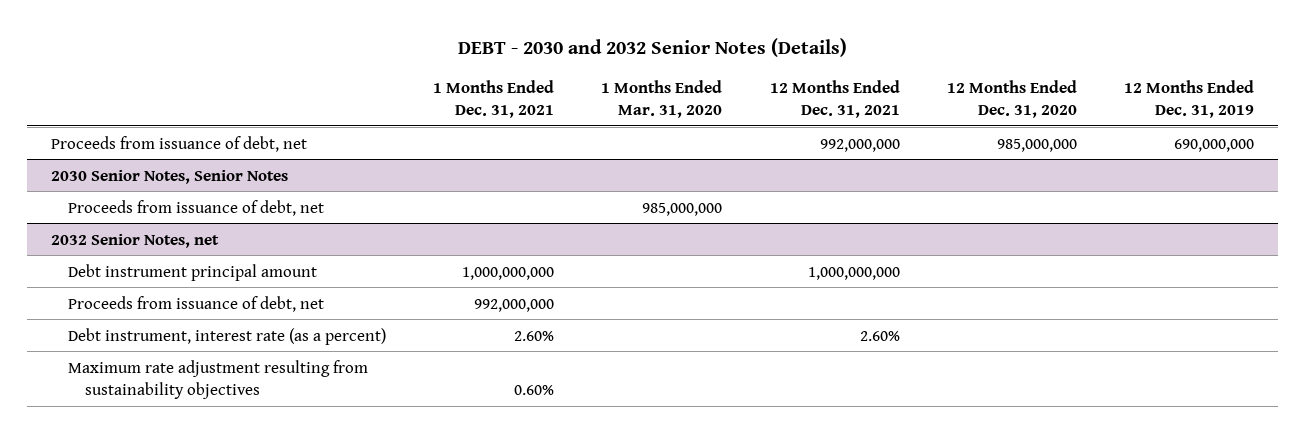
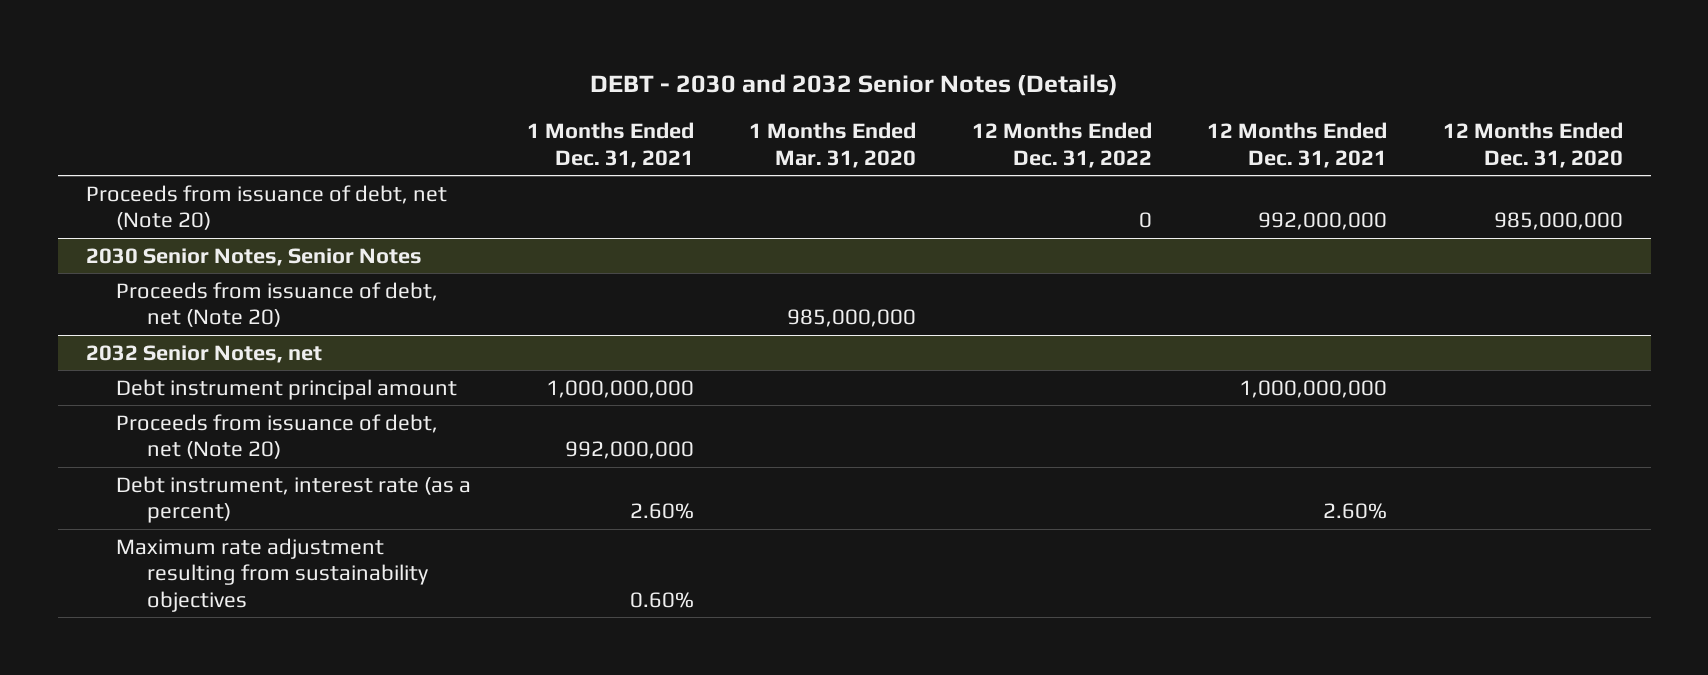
[1124,79,1255,119] 12 Months Ended Dec. 31, 2019 -> none
none -> [971,122,1152,168] 12 Months Ended Dec. 31, 2022
[50,135,307,152] Proceeds from issuance of debt, net -> [85,184,447,231] Proceeds from issuance of debt, net (Note 20)
[67,199,324,216] Proceeds from issuance of debt, net -> [116,281,439,328] Proceeds from issuance of debt, net (Note 20)
[67,295,324,312] Proceeds from issuance of debt, net -> [116,413,439,460] Proceeds from issuance of debt, net (Note 20)

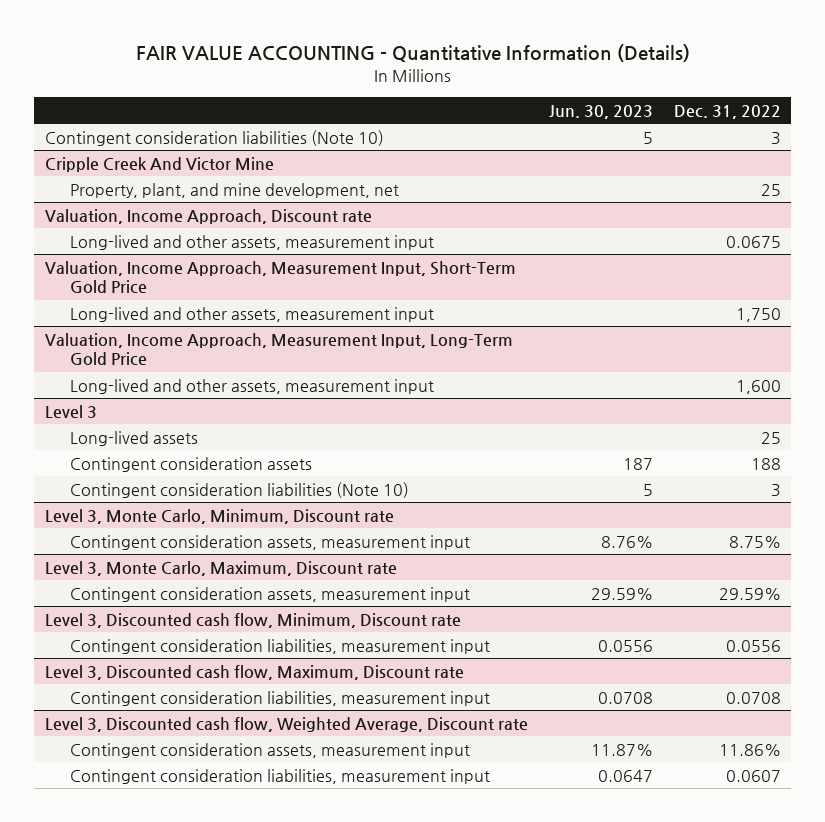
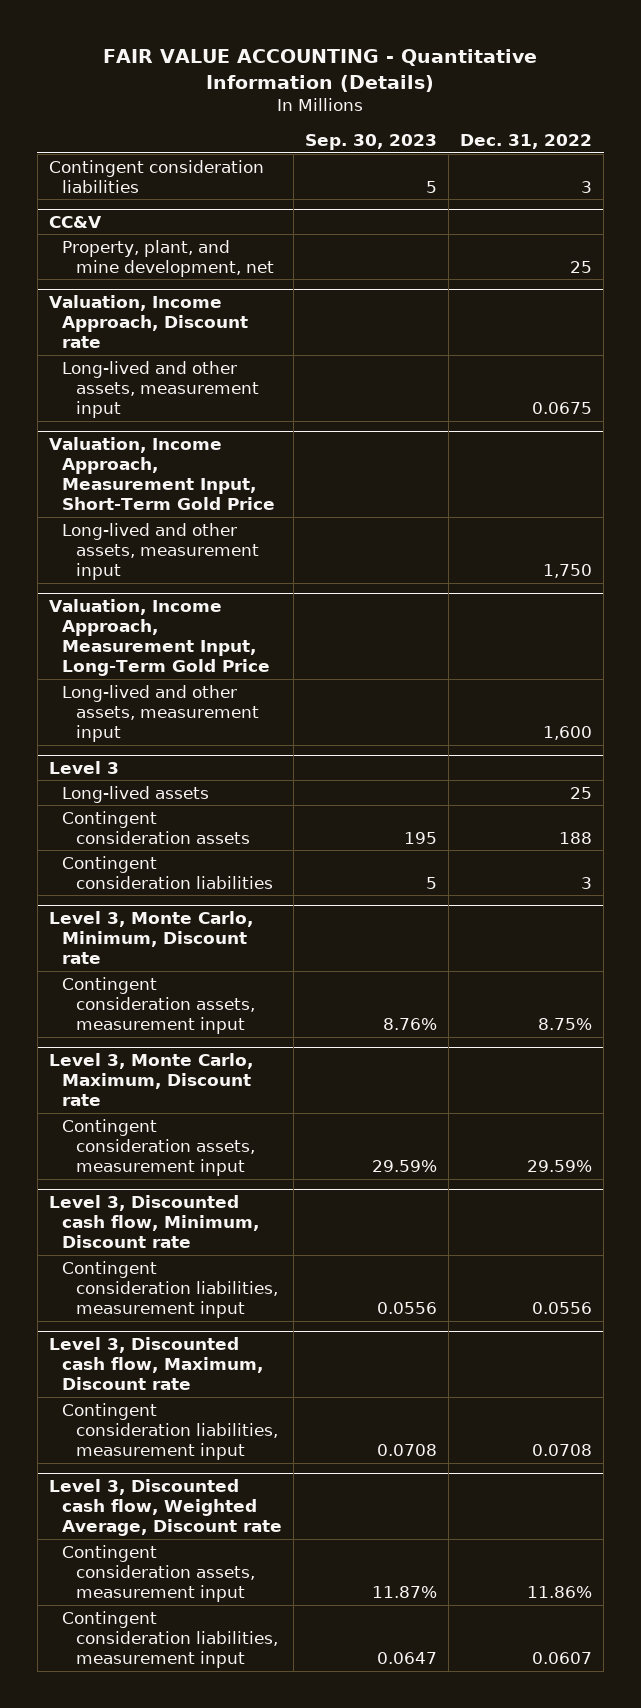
[548,104,653,119] Jun. 30, 2023 -> none
none -> [305,133,438,150] Sep. 30, 2023
[44,129,384,146] Contingent consideration liabilities (Note 10) -> [48,159,264,193] Contingent consideration liabilities
[44,156,274,172] Cripple Creek And Victor Mine -> [48,215,102,228] CC&V
[70,481,410,498] Contingent consideration liabilities (Note 10) -> [62,855,273,889] Contingent consideration liabilities

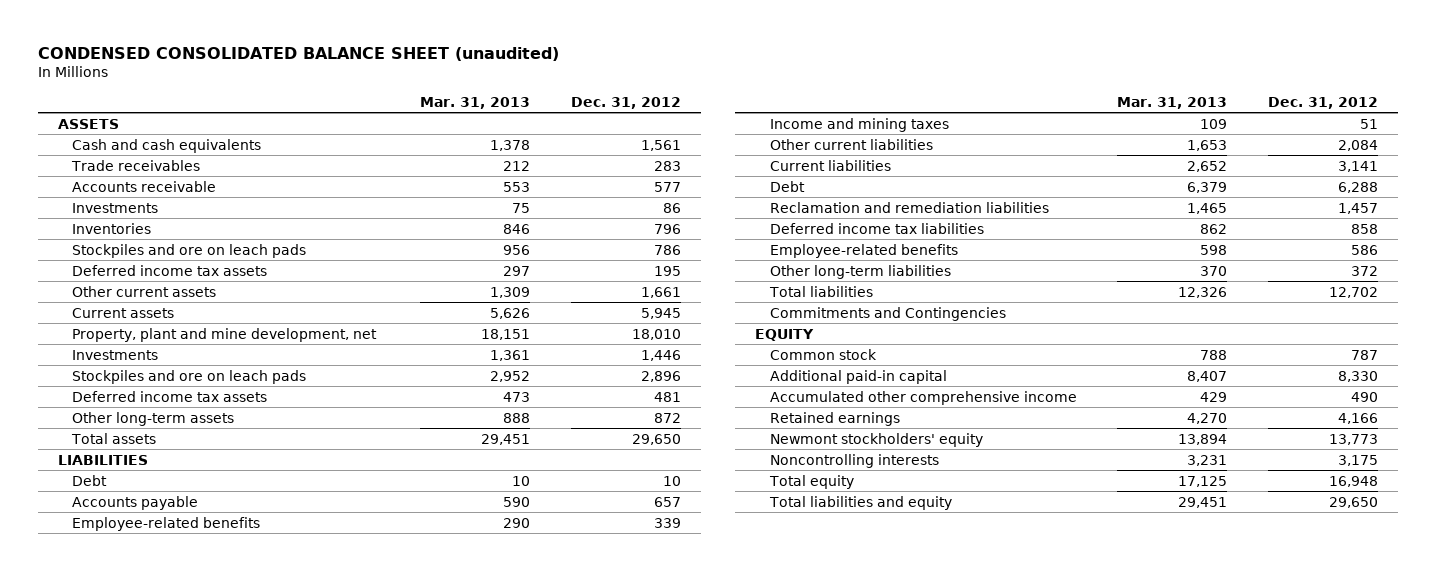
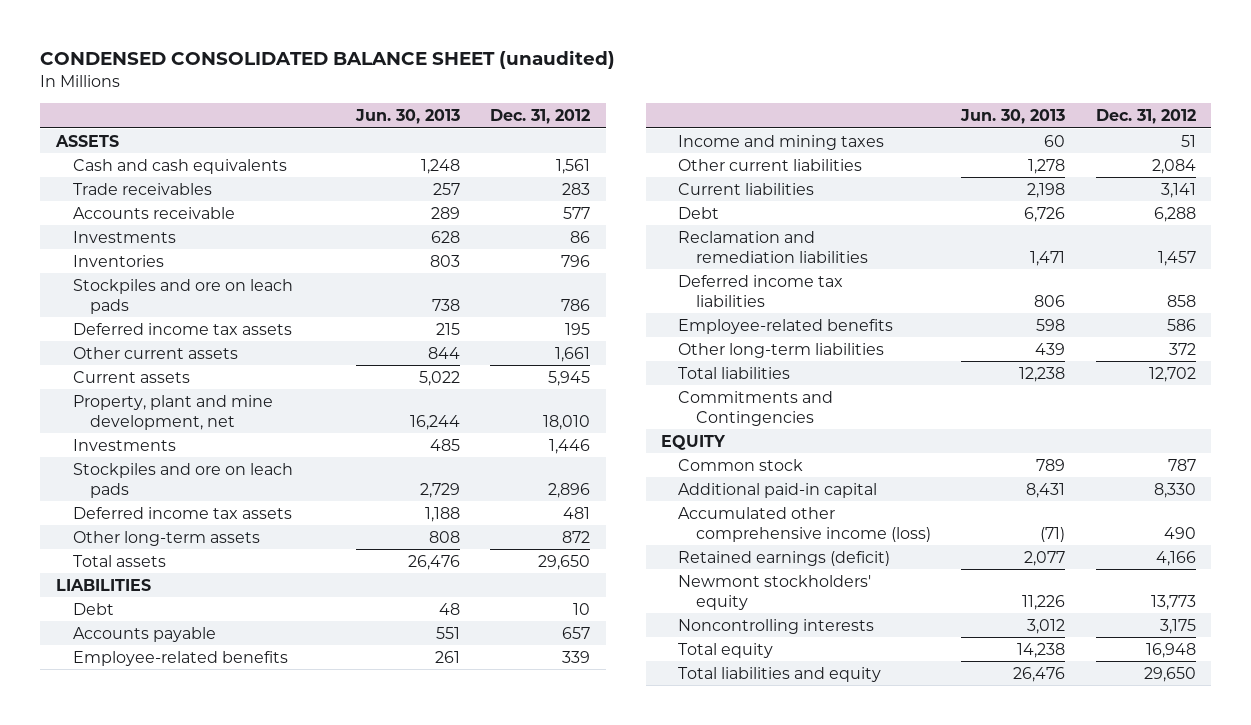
[420,96,531,109] Mar. 31, 2013 -> none
none -> [354,109,460,125] Jun. 30, 2013
[769,390,1077,405] Accumulated other comprehensive income -> [678,506,931,542] Accumulated other comprehensive income (loss)
[769,411,900,426] Retained earnings -> [678,550,891,566] Retained earnings (deficit)

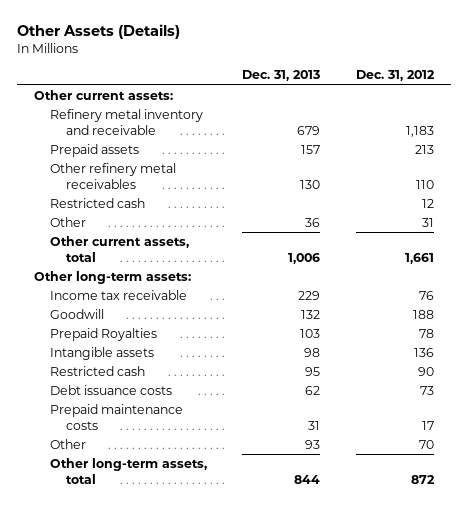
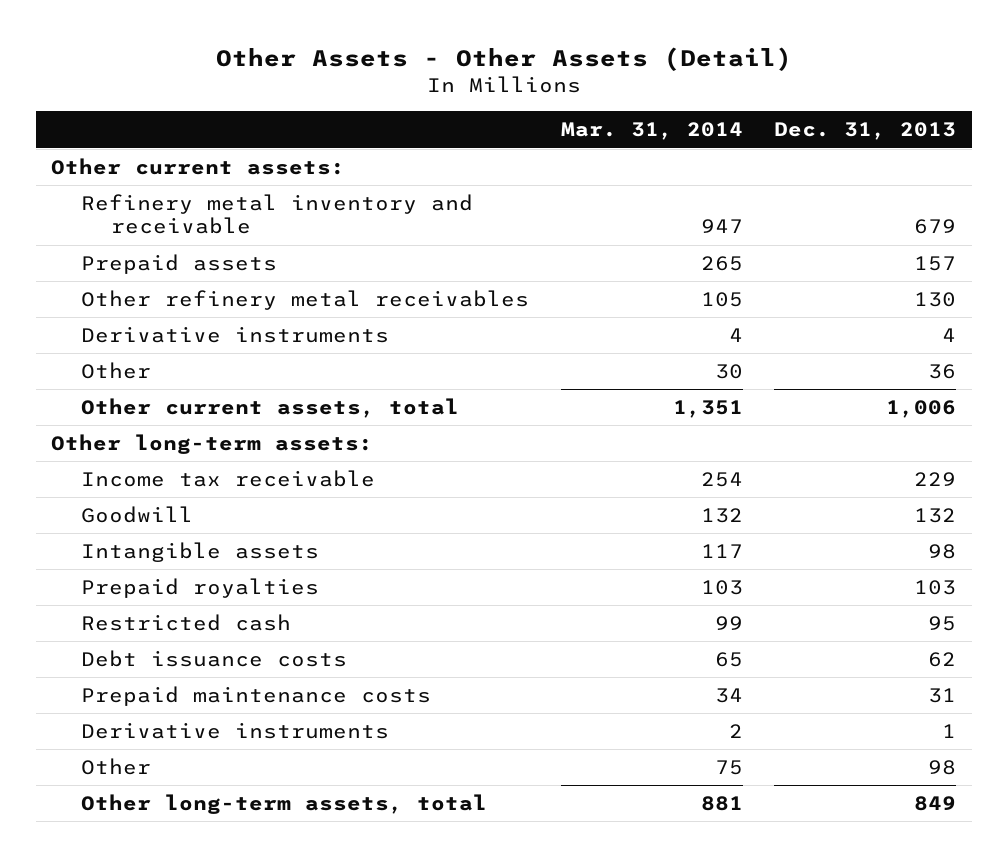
[16,23,180,39] Other Assets (Details) -> [215,46,792,71] Other Assets - Other Assets (Detail)
[355,70,435,82] Dec. 31, 2012 -> none
none -> [560,122,743,141] Mar. 31, 2014
[50,198,146,209] Restricted cash -> none
none -> [81,325,390,343] Derivative instruments
[50,328,158,342] Prepaid Royalties -> none
none -> [81,577,320,598] Prepaid royalties
none -> [81,721,390,739] Derivative instruments
[305,440,321,450] 93 -> [928,759,957,775] 98
[294,474,321,484] 844 -> [914,795,957,811] 849

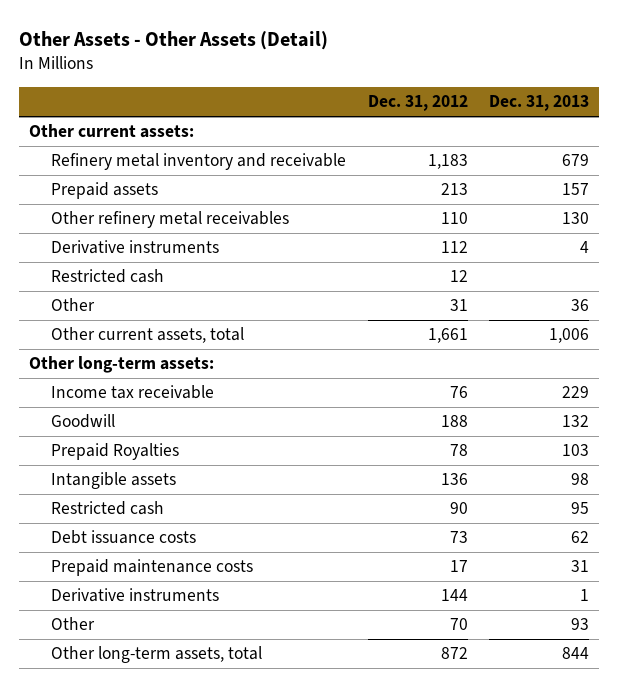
[560,122,743,141] Mar. 31, 2014 -> none
none -> [367,95,468,112] Dec. 31, 2012
none -> [51,269,165,284] Restricted cash
none -> [51,443,180,461] Prepaid Royalties
[81,577,320,598] Prepaid royalties -> none
[928,759,957,775] 98 -> [570,618,589,631] 93
[914,795,957,811] 849 -> [561,647,589,660] 844

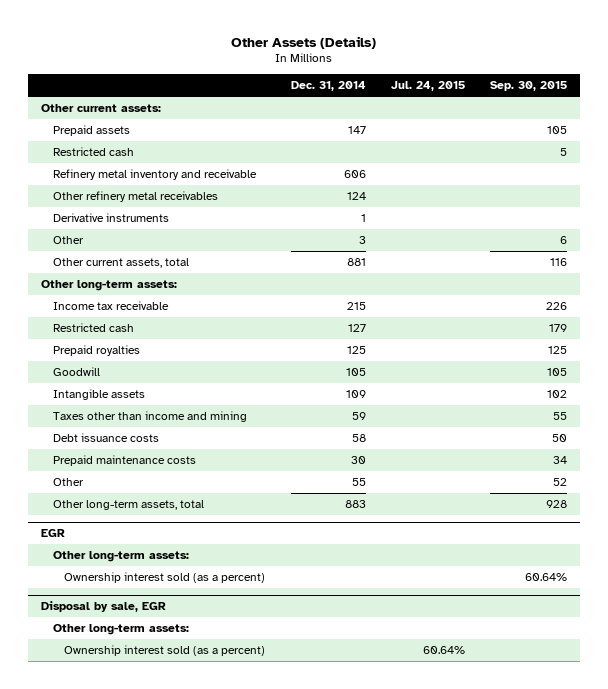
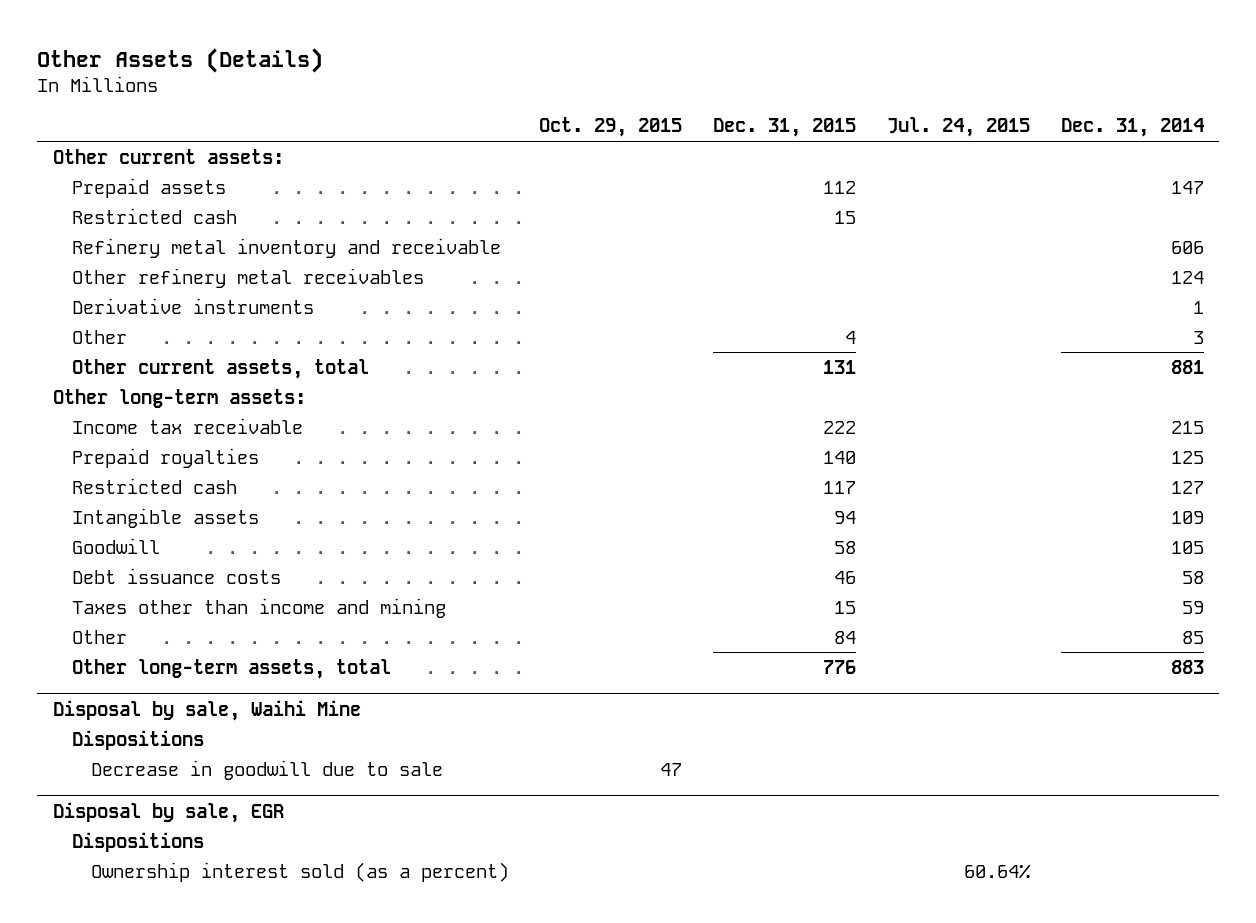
[490,81,568,92] Sep. 30, 2015 -> none
none -> [539,117,683,138] Oct. 29, 2015
none -> [713,118,857,138] Dec. 31, 2015
[52,323,134,333] Restricted cash -> [71,477,237,494] Restricted cash
[52,367,100,377] Goodwill -> [71,537,160,554] Goodwill
[52,455,196,467] Prepaid maintenance costs -> none
[52,411,247,423] Taxes other than income and mining -> [71,597,446,618] Taxes other than income and mining
[351,478,366,487] 55 -> [1181,630,1204,644] 85
[40,529,65,538] EGR -> none
[52,551,189,563] Other long-term assets: -> none
[64,572,266,584] Ownership interest sold (as a percent) -> none
none -> [52,699,361,721] Disposal by sale, Waihi Mine
none -> [71,729,204,750] Dispositions
none -> [90,759,443,780] Decrease in goodwill due to sale
[52,624,189,636] Other long-term assets: -> none
none -> [71,831,204,852] Dispositions

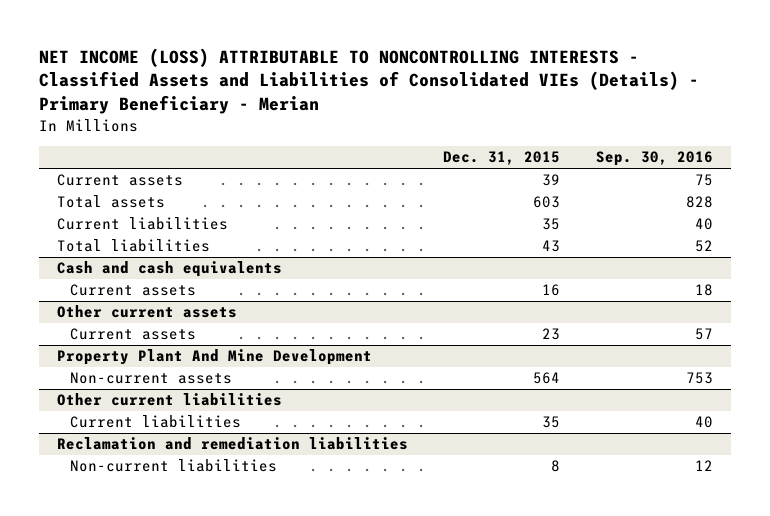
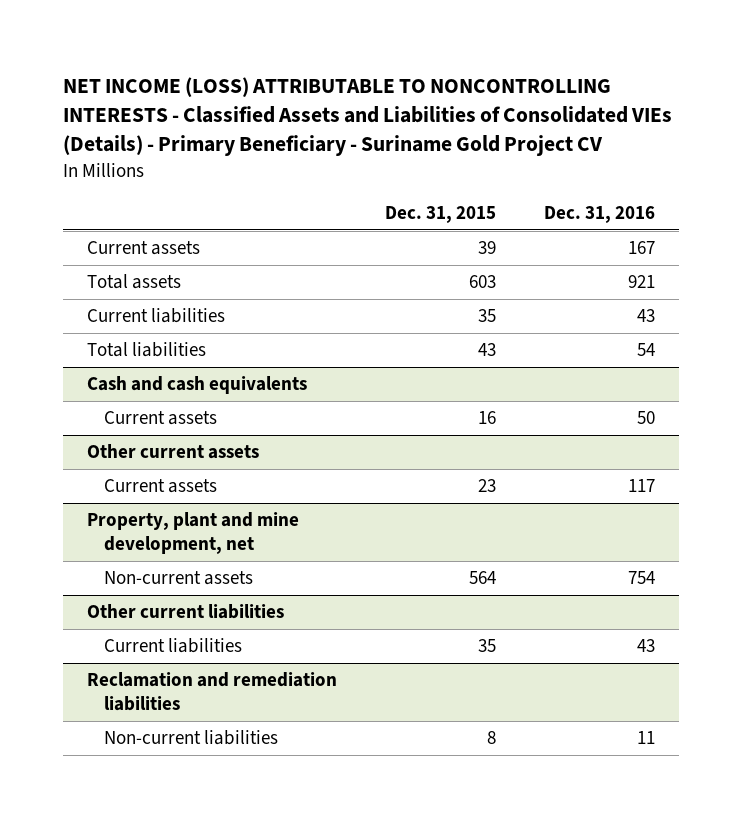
[39,47,700,115] NET INCOME (LOSS) ATTRIBUTABLE TO NONCONTROLLING INTERESTS - Classified Assets and Liabilities of Consolidated VIEs (Details) - Primary Beneficiary - Merian -> [63,76,673,157] NET INCOME (LOSS) ATTRIBUTABLE TO NONCONTROLLING INTERESTS - Classified Assets and Liabilities of Consolidated VIEs (Details) - Primary Beneficiary - Suriname Gold Project CV
[595,151,713,167] Sep. 30, 2016 -> none
none -> [543,206,655,224] Dec. 31, 2016
[56,349,372,366] Property Plant And Mine Development -> [87,512,300,555] Property, plant and mine development, net

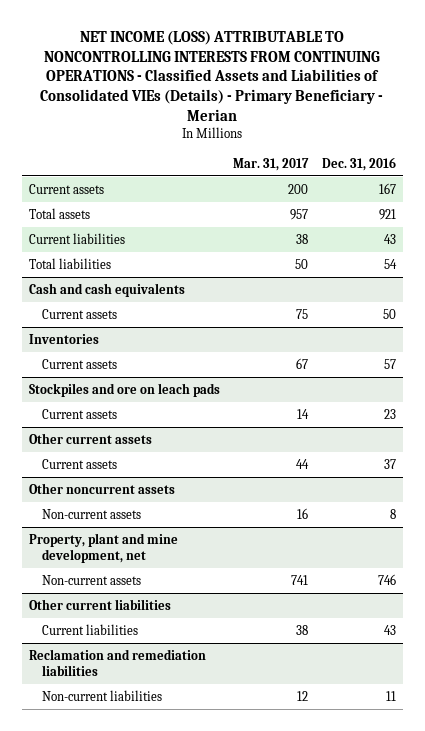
[63,76,673,157] NET INCOME (LOSS) ATTRIBUTABLE TO NONCONTROLLING INTERESTS - Classified Assets and Liabilities of Consolidated VIEs (Details) - Primary Beneficiary - Suriname Gold Project CV -> [40,30,384,121] NET INCOME (LOSS) ATTRIBUTABLE TO NONCONTROLLING INTERESTS FROM CONTINUING OPERATIONS - Classified Assets and Liabilities of Consolidated VIEs (Details) - Primary Beneficiary - Merian
[385,206,497,224] Dec. 31, 2015 -> none
none -> [233,157,310,171] Mar. 31, 2017
none -> [28,333,99,344] Inventories
none -> [41,358,117,369] Current assets
none -> [28,382,220,397] Stockpiles and ore on leach pads
none -> [41,408,117,419] Current assets
[627,479,655,493] 117 -> [384,458,397,469] 37
none -> [28,482,175,494] Other noncurrent assets
none -> [41,508,141,519] Non-current assets
[627,571,655,585] 754 -> [378,573,397,585] 746

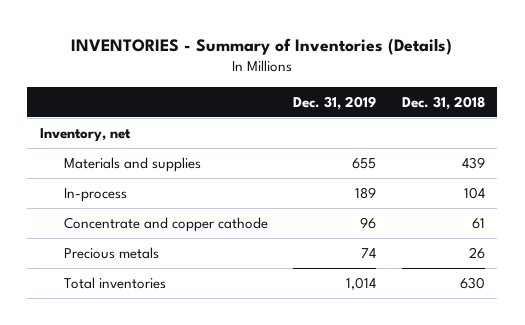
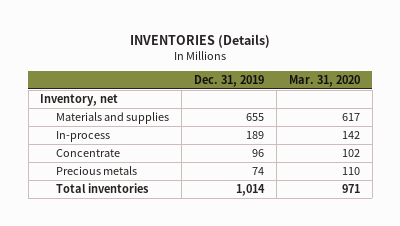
[71,37,453,55] INVENTORIES - Summary of Inventories (Details) -> [130,34,271,49] INVENTORIES (Details)
[401,95,485,110] Dec. 31, 2018 -> none
none -> [288,74,360,87] Mar. 31, 2020
[63,217,268,233] Concentrate and copper cathode -> [56,148,121,157] Concentrate

